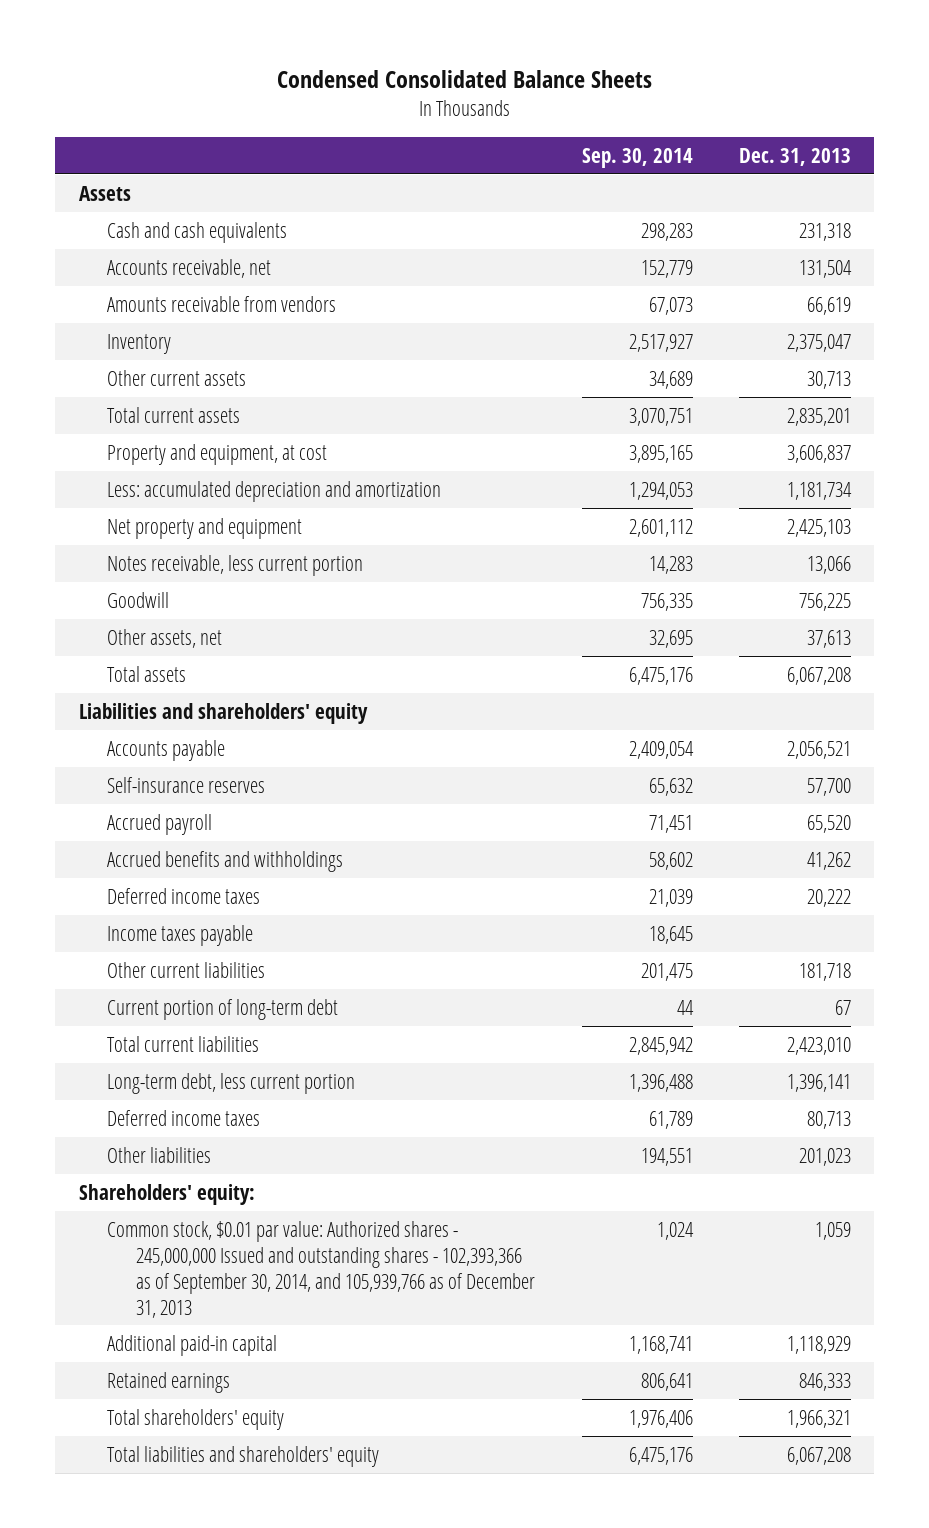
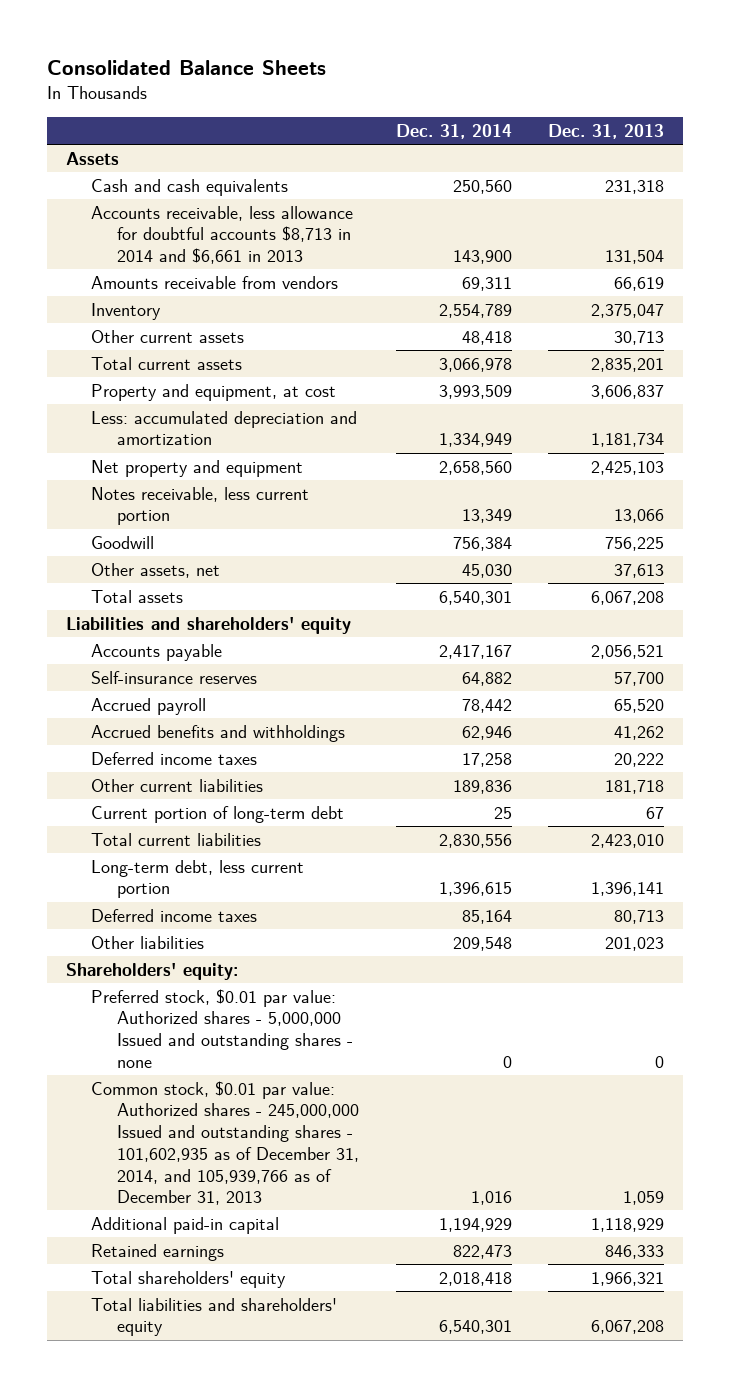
[276,69,652,88] Condensed Consolidated Balance Sheets -> [47,60,327,76] Consolidated Balance Sheets
[581,147,693,168] Sep. 30, 2014 -> none
none -> [395,124,512,140] Dec. 31, 2014
[107,258,272,278] Accounts receivable, net -> [91,205,354,265] Accounts receivable, less allowance for doubtful accounts $8,713 in 2014 and $6,661 in 2013
[107,924,254,946] Income taxes payable -> none
none -> [91,988,354,1068] Preferred stock, $0.01 par value: Authorized shares - 5,000,000 Issued and outstanding shares - none
[107,1220,536,1318] Common stock, $0.01 par value: Authorized shares - 245,000,000 Issued and outstanding shares - 102,393,366 as of September 30, 2014, and 105,939,766 as of December 31, 2013 -> [91,1080,360,1206] Common stock, $0.01 par value: Authorized shares - 245,000,000 Issued and outstanding shares - 101,602,935 as of December 31, 2014, and 105,939,766 as of December 31, 2013

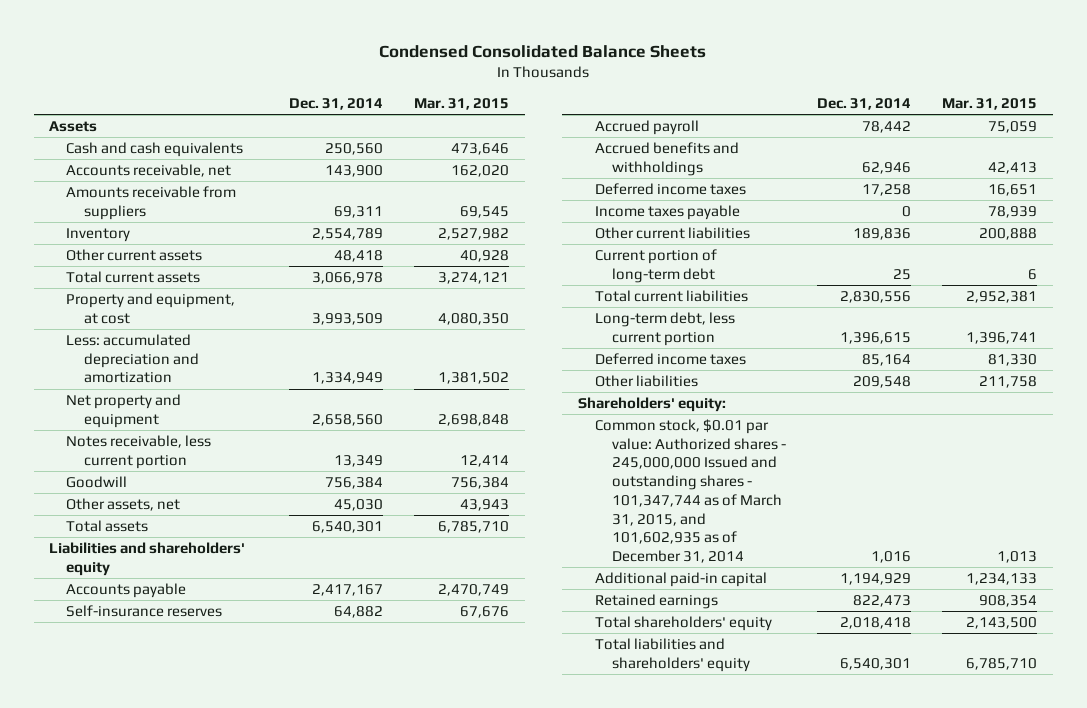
[47,60,327,76] Consolidated Balance Sheets -> [379,44,707,58] Condensed Consolidated Balance Sheets
[548,124,665,140] Dec. 31, 2013 -> none
none -> [414,97,510,110] Mar. 31, 2015
[91,205,354,265] Accounts receivable, less allowance for doubtful accounts $8,713 in 2014 and $6,661 in 2013 -> [66,164,232,178] Accounts receivable, net
[91,275,339,289] Amounts receivable from vendors -> [66,186,237,220] Amounts receivable from suppliers
none -> [594,205,740,221] Income taxes payable
[91,988,354,1068] Preferred stock, $0.01 par value: Authorized shares - 5,000,000 Issued and outstanding shares - none -> none
[91,1080,360,1206] Common stock, $0.01 par value: Authorized shares - 245,000,000 Issued and outstanding shares - 101,602,935 as of December 31, 2014, and 105,939,766 as of December 31, 2013 -> [594,419,786,563] Common stock, $0.01 par value: Authorized shares - 245,000,000 Issued and outstanding shares - 101,347,744 as of March 31, 2015, and 101,602,935 as of December 31, 2014

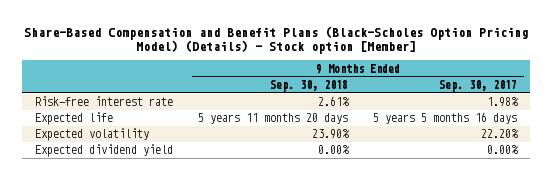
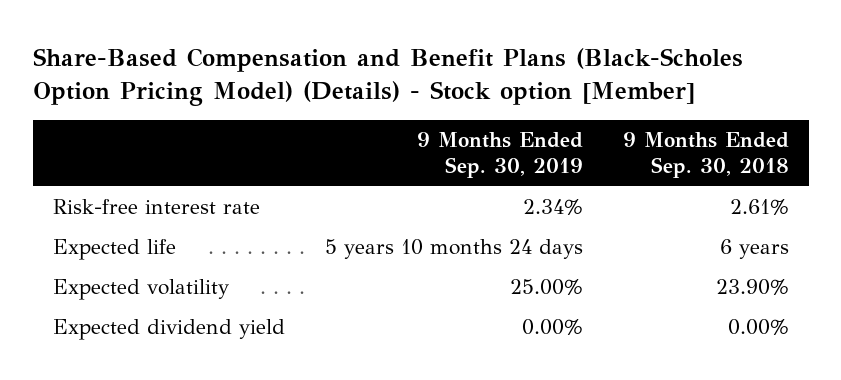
[439,79,518,92] Sep. 30, 2017 -> none
none -> [416,131,583,179] 9 Months Ended Sep. 30, 2019
[198,113,349,125] 5 years 11 months 20 days -> [719,239,789,260] 6 years

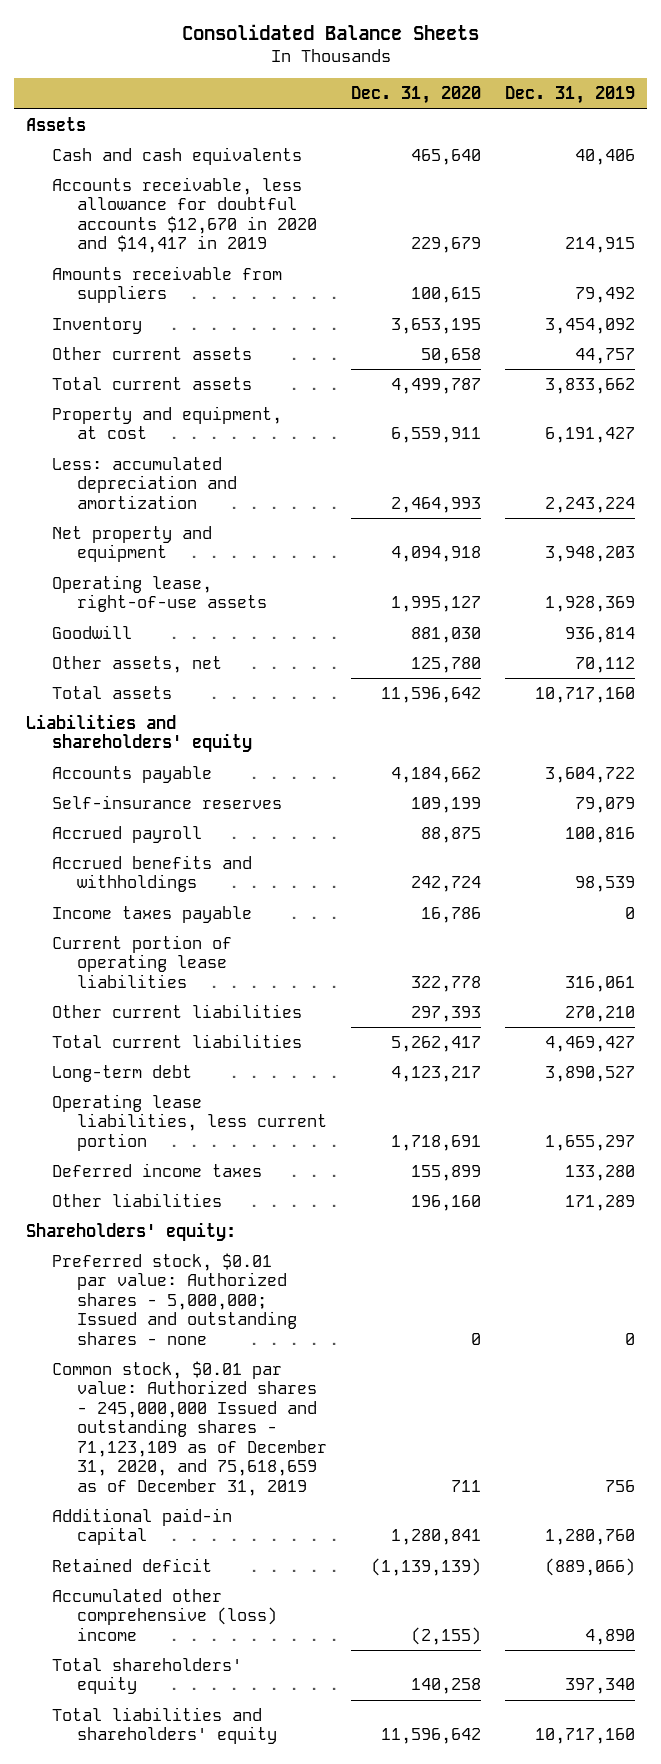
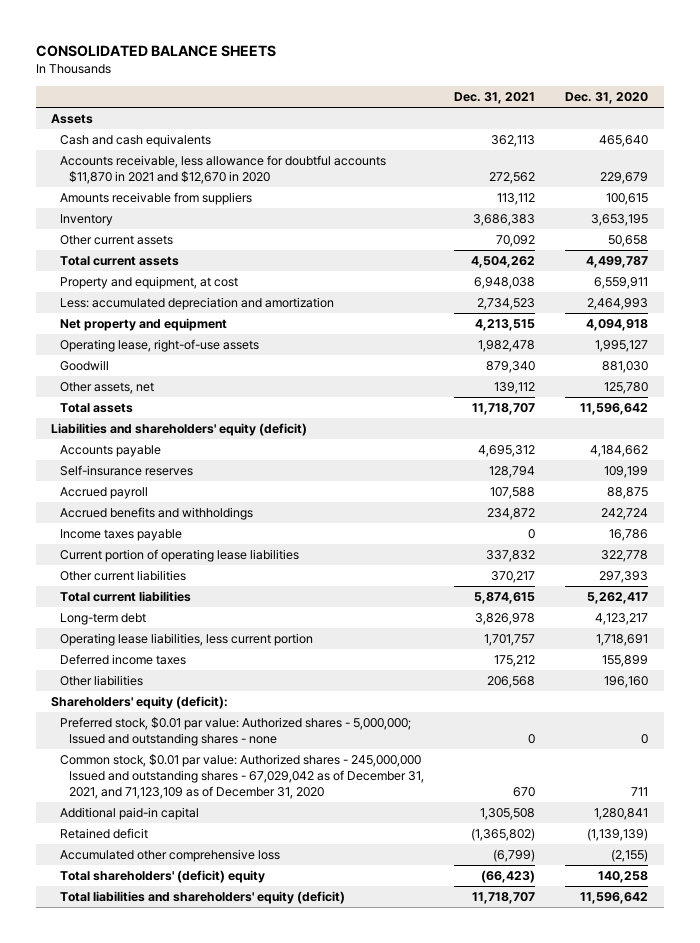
[181,23,479,40] Consolidated Balance Sheets -> [36,45,277,58] CONSOLIDATED BALANCE SHEETS
[505,86,636,105] Dec. 31, 2019 -> none
none -> [454,91,536,104] Dec. 31, 2021
[51,177,318,254] Accounts receivable, less allowance for doubtful accounts $12,670 in 2020 and $14,417 in 2019 -> [60,155,387,185] Accounts receivable, less allowance for doubtful accounts $11,870 in 2021 and $12,670 in 2020
[25,714,252,753] Liabilities and shareholders' equity -> [51,423,308,437] Liabilities and shareholders' equity (deficit)
[25,1222,236,1242] Shareholders' equity: -> [51,696,229,710] Shareholders' equity (deficit):
[51,1361,328,1496] Common stock, $0.01 par value: Authorized shares - 245,000,000 Issued and outstanding shares - 71,123,109 as of December 31, 2020, and 75,618,659 as of December 31, 2019 -> [60,754,425,800] Common stock, $0.01 par value: Authorized shares - 245,000,000 Issued and outstanding shares - 67,029,042 as of December 31, 2021, and 71,123,109 as of December 31, 2020
[51,1589,278,1641] Accumulated other comprehensive (loss) income -> [60,849,281,863] Accumulated other comprehensive loss
[51,1658,242,1695] Total shareholders' equity -> [60,870,266,884] Total shareholders' (deficit) equity
[51,1707,278,1745] Total liabilities and shareholders' equity -> [60,891,346,905] Total liabilities and shareholders' equity (deficit)

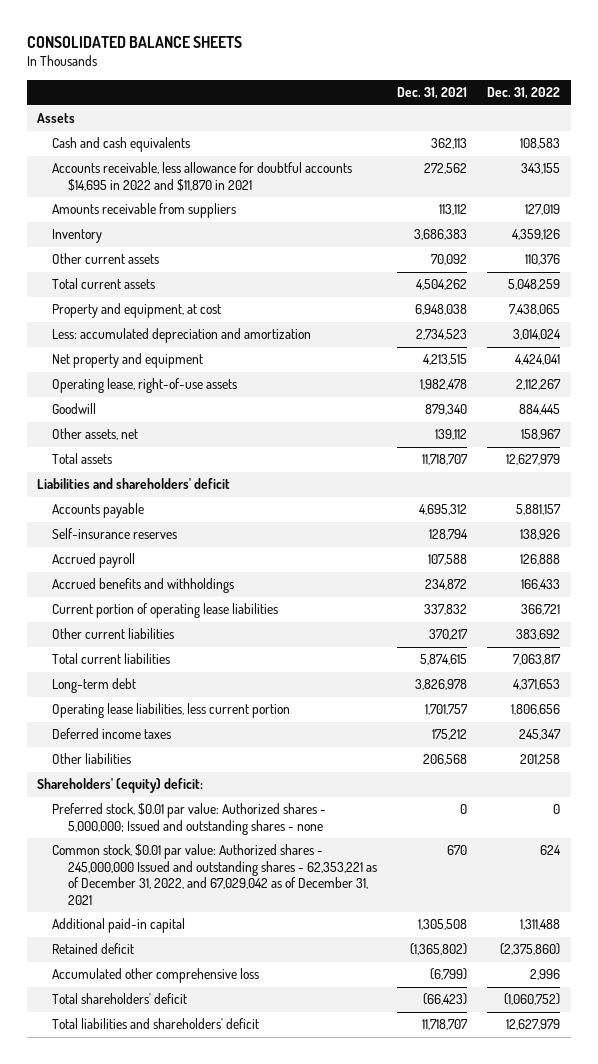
[565,91,649,104] Dec. 31, 2020 -> none
none -> [487,87,561,100] Dec. 31, 2022
[60,155,387,185] Accounts receivable, less allowance for doubtful accounts $11,870 in 2021 and $12,670 in 2020 -> [52,162,353,191] Accounts receivable, less allowance for doubtful accounts $14,695 in 2022 and $11,870 in 2021
[51,423,308,437] Liabilities and shareholders' equity (deficit) -> [37,478,231,490] Liabilities and shareholders' deficit
[60,529,183,542] Income taxes payable -> none
[51,696,229,710] Shareholders' equity (deficit): -> [37,778,204,794] Shareholders' (equity) deficit:
[60,754,425,800] Common stock, $0.01 par value: Authorized shares - 245,000,000 Issued and outstanding shares - 67,029,042 as of December 31, 2021, and 71,123,109 as of December 31, 2020 -> [52,844,377,905] Common stock, $0.01 par value: Authorized shares - 245,000,000 Issued and outstanding shares - 62,353,221 as of December 31, 2022, and 67,029,042 as of December 31, 2021
[60,870,266,884] Total shareholders' (deficit) equity -> [52,993,188,1005] Total shareholders' deficit
[60,891,346,905] Total liabilities and shareholders' equity (deficit) -> [52,1018,260,1030] Total liabilities and shareholders' deficit

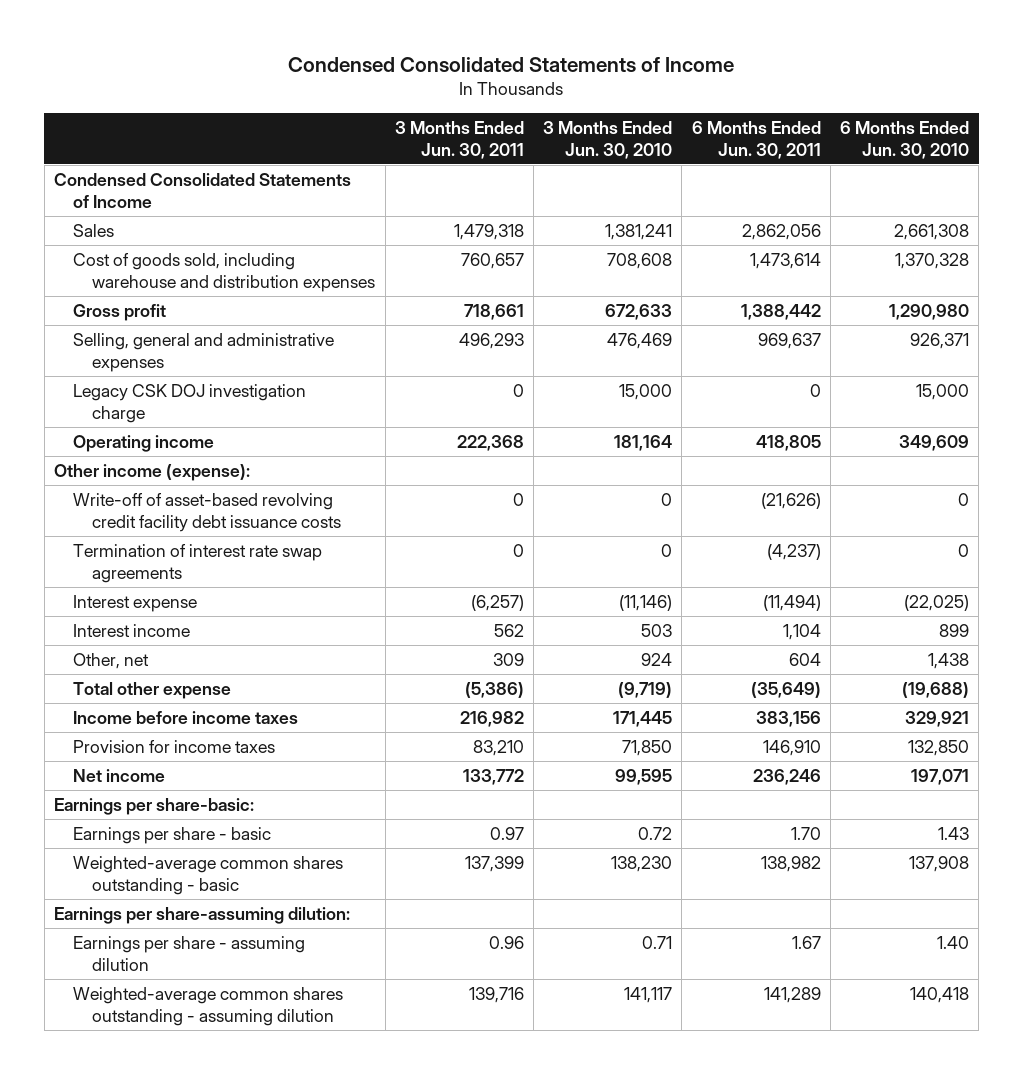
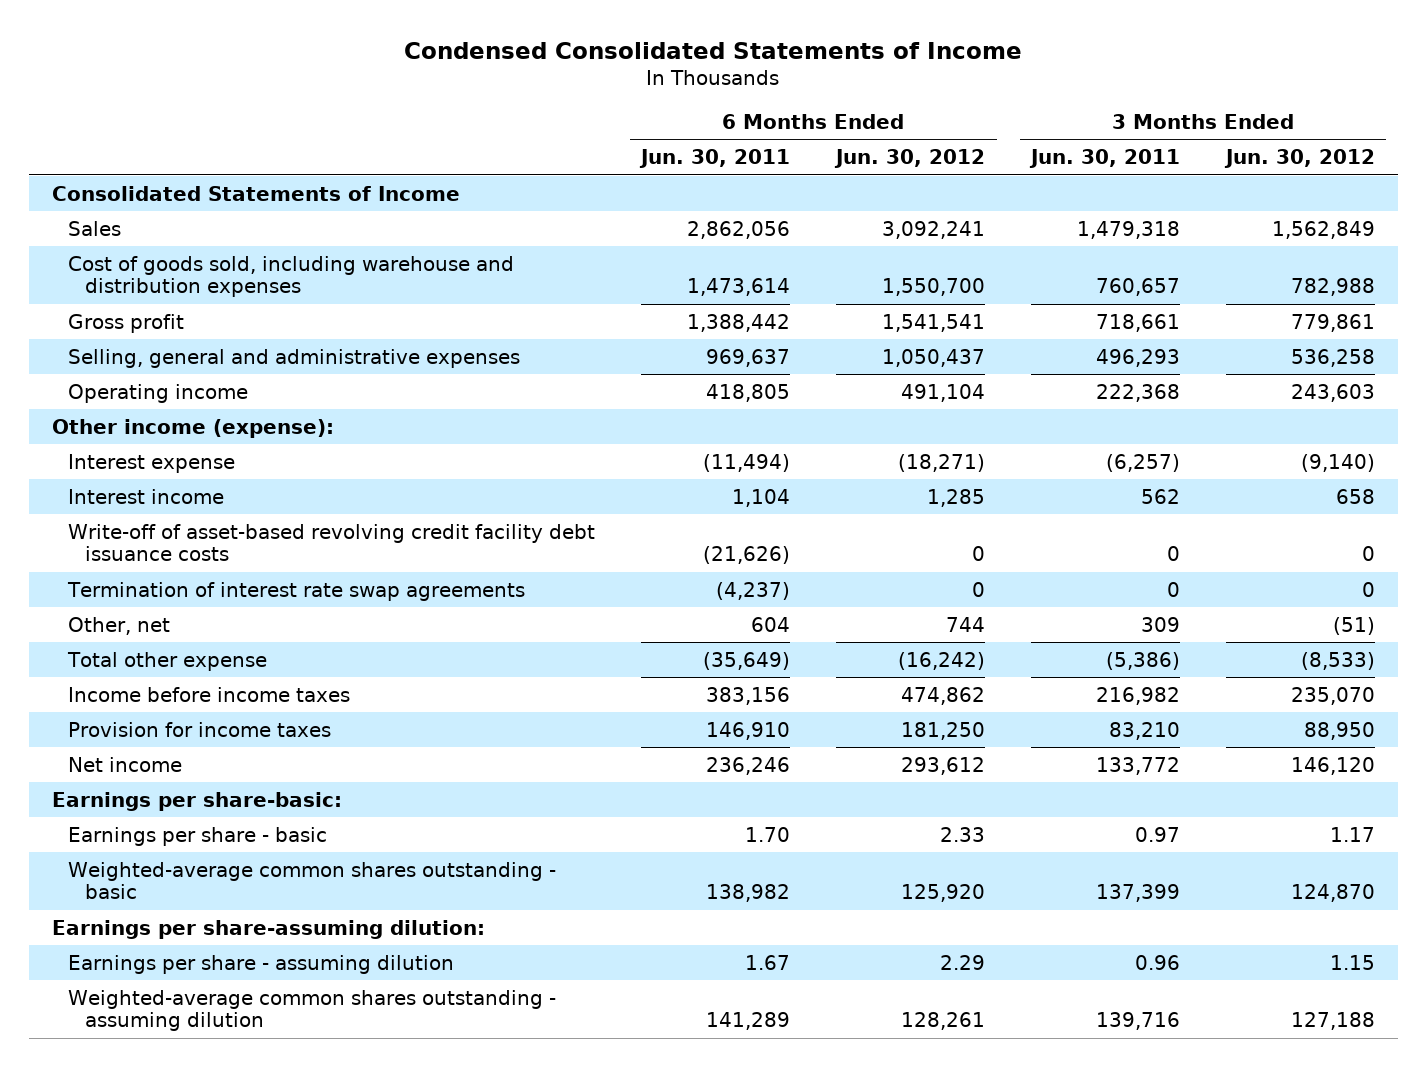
[543,120,673,159] 3 Months Ended Jun. 30, 2010 -> none
[839,120,969,159] 6 Months Ended Jun. 30, 2010 -> none
none -> [834,149,986,169] Jun. 30, 2012
none -> [1223,149,1375,169] Jun. 30, 2012
[53,172,351,208] Condensed Consolidated Statements of Income -> [51,185,460,201] Consolidated Statements of Income
[73,383,307,423] Legacy CSK DOJ investigation charge -> none
[73,492,342,532] Write-off of asset-based revolving credit facility debt issuance costs -> [68,523,596,562] Write-off of asset-based revolving credit facility debt issuance costs
[73,543,323,583] Termination of interest rate swap agreements -> [67,581,526,601] Termination of interest rate swap agreements

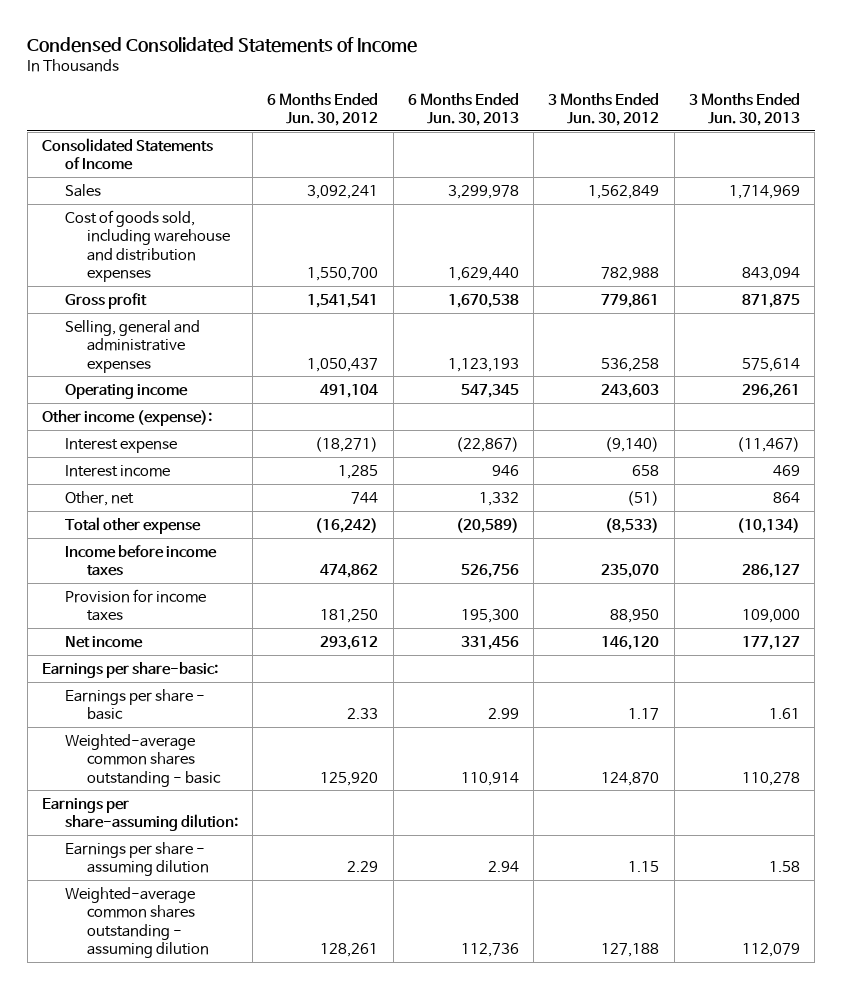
[639,149,791,169] Jun. 30, 2011 -> none
[1029,149,1181,169] Jun. 30, 2011 -> none
none -> [407,92,519,127] 6 Months Ended Jun. 30, 2013
none -> [688,92,800,127] 3 Months Ended Jun. 30, 2013
[68,523,596,562] Write-off of asset-based revolving credit facility debt issuance costs -> none
[67,581,526,601] Termination of interest rate swap agreements -> none

